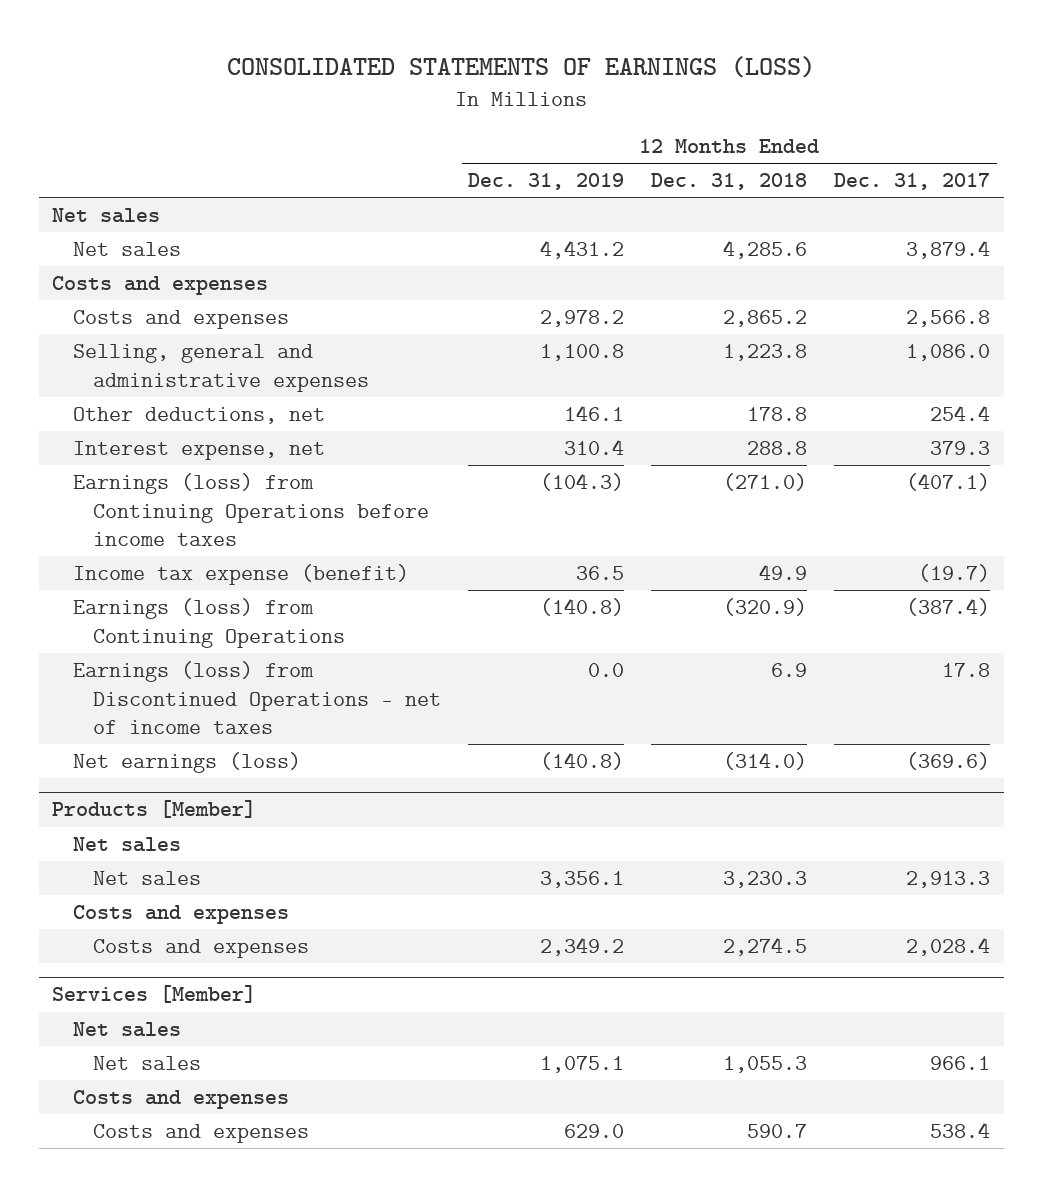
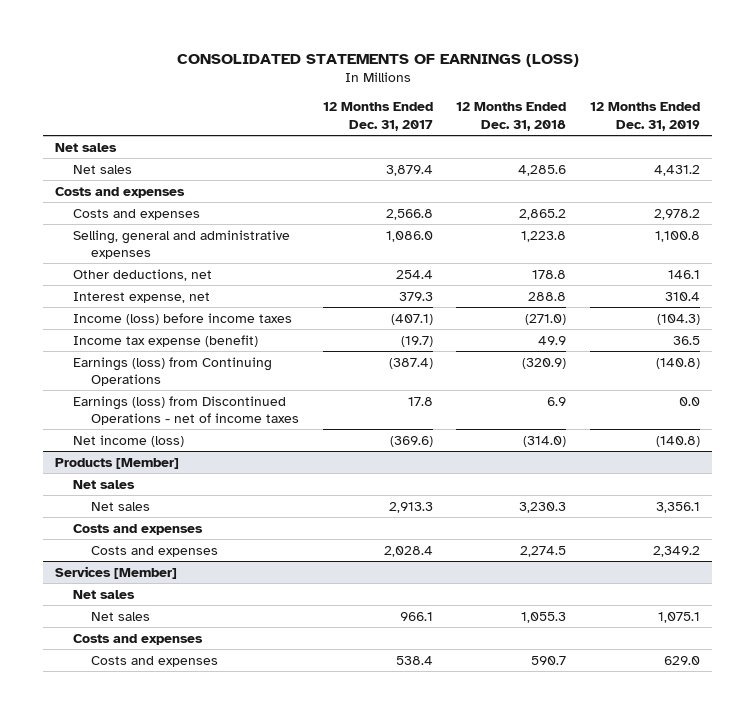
[72,473,430,547] Earnings (loss) from Continuing Operations before income taxes -> [73,312,293,325] Income (loss) before income taxes
[72,752,301,774] Net earnings (loss) -> [73,434,185,447] Net income (loss)

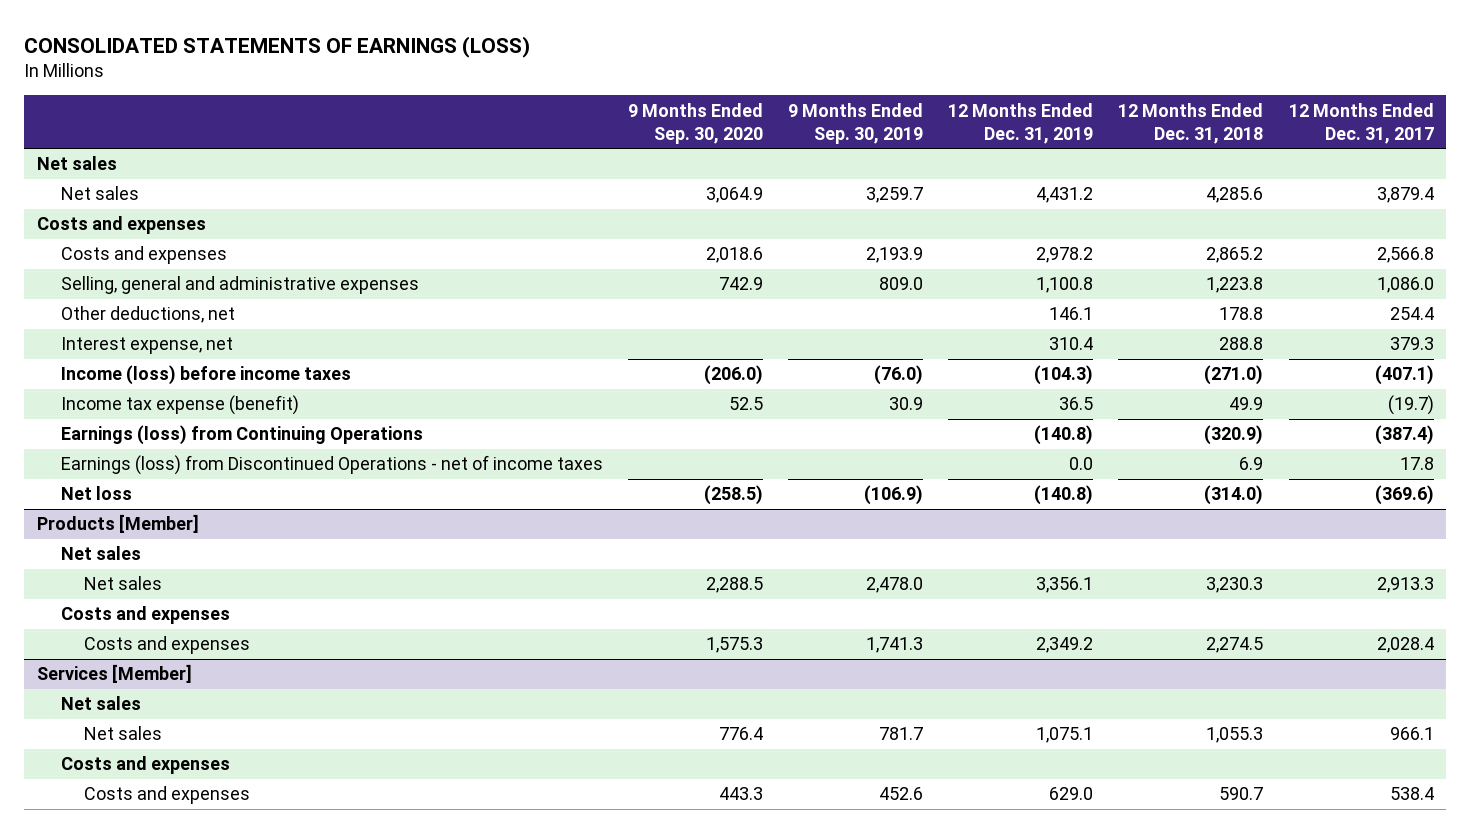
none -> [627,102,763,144] 9 Months Ended Sep. 30, 2020
none -> [788,102,924,144] 9 Months Ended Sep. 30, 2019
[73,434,185,447] Net income (loss) -> [60,486,132,501] Net loss

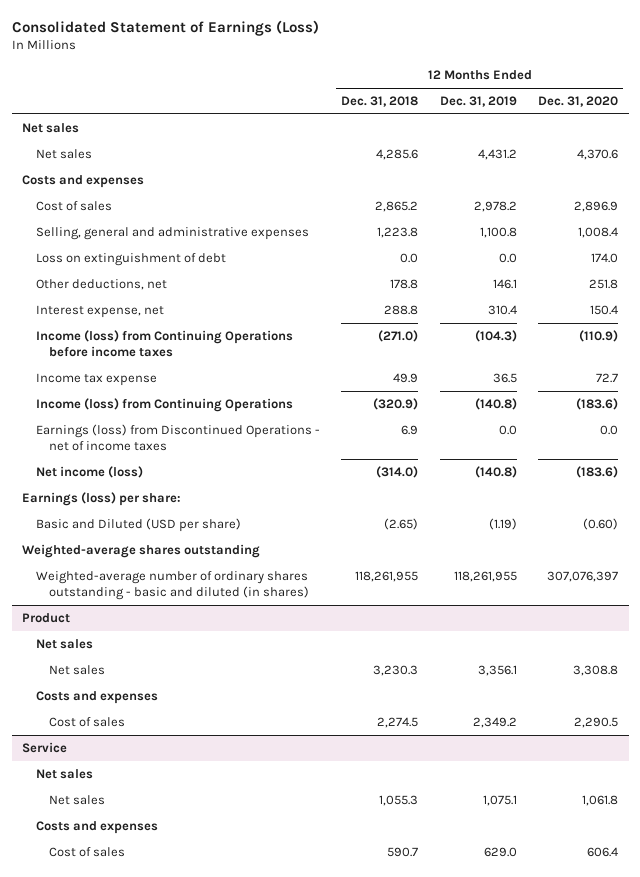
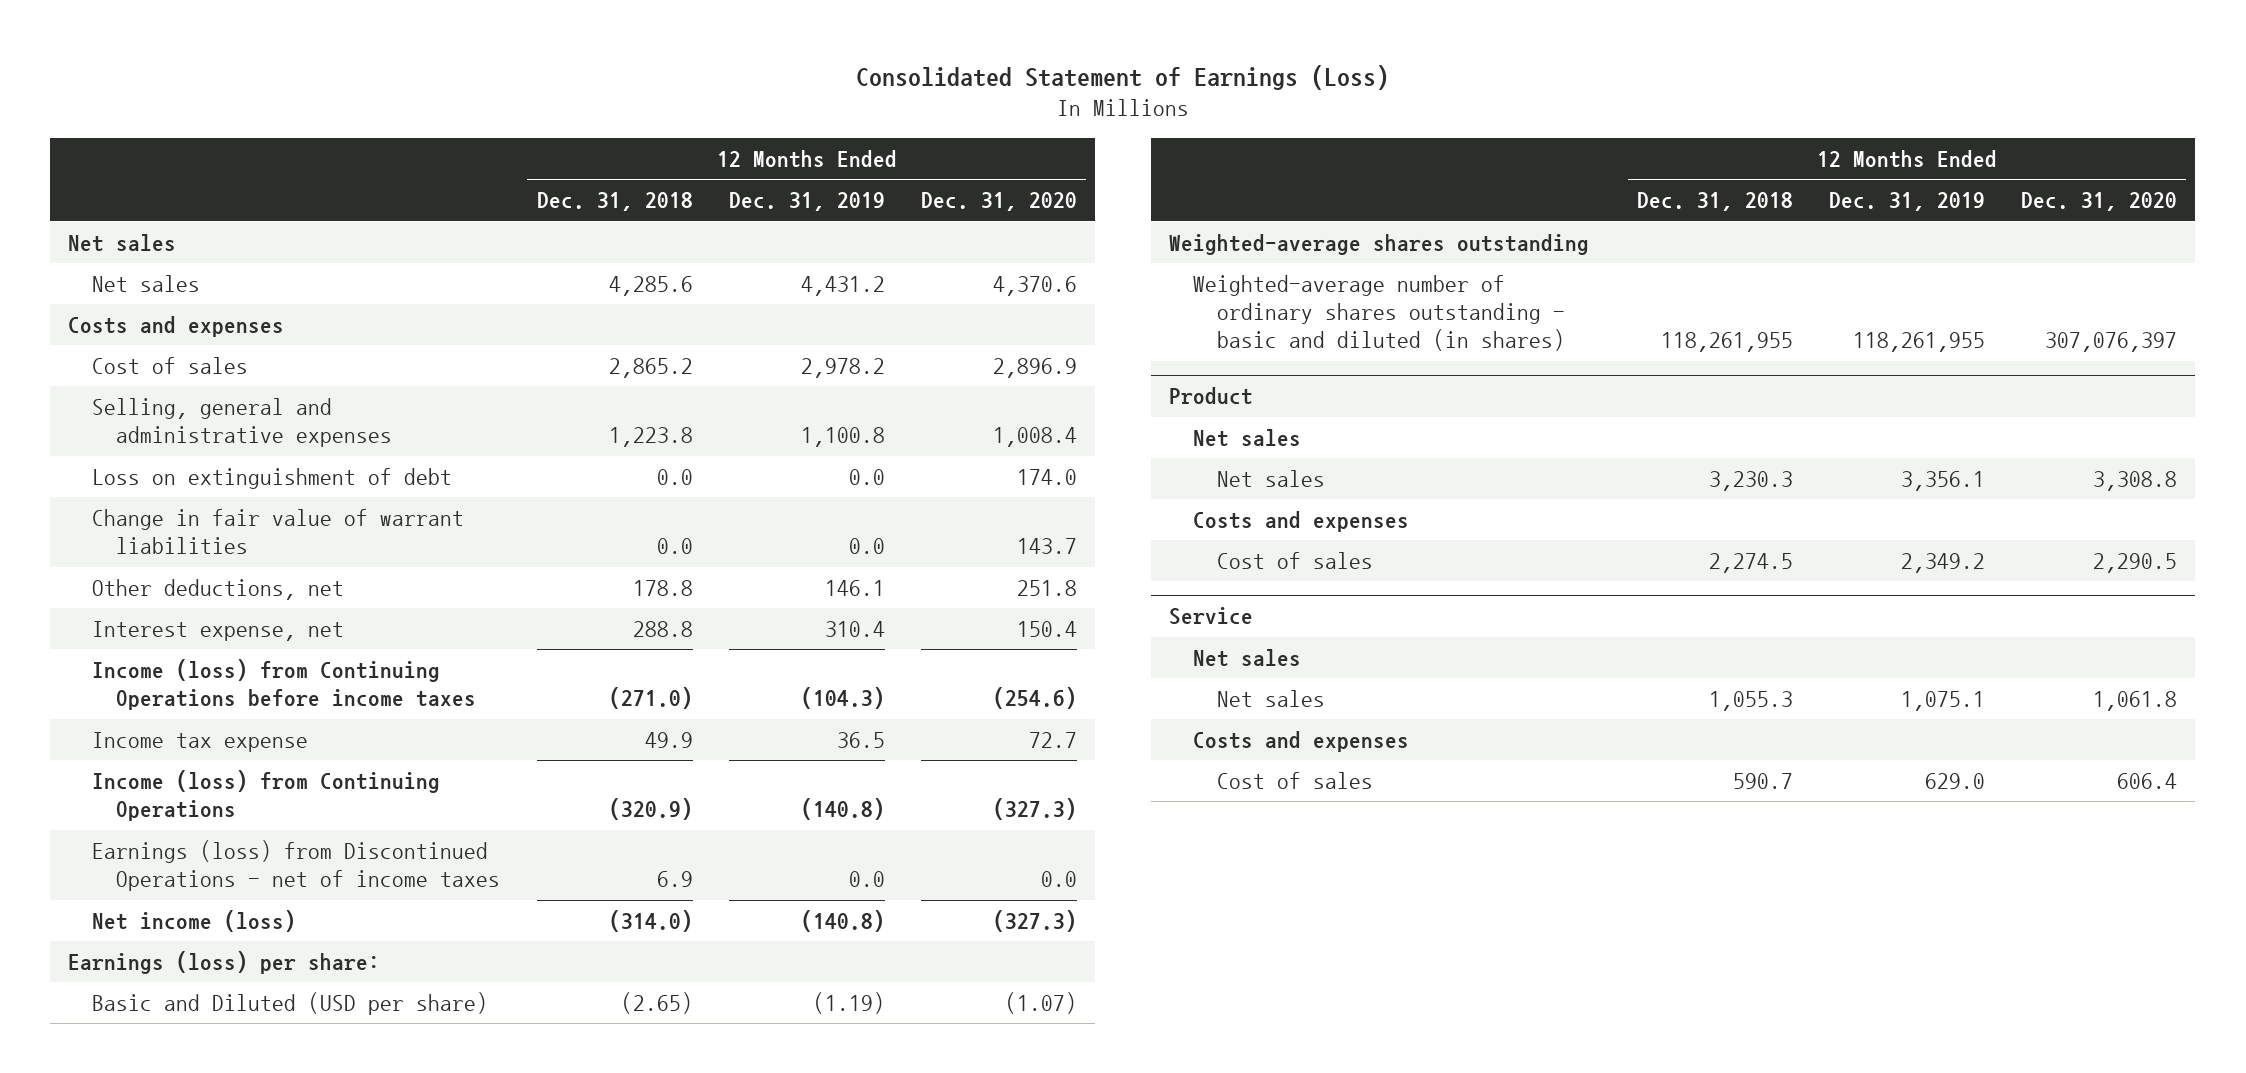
none -> [92,508,465,555] Change in fair value of warrant liabilities
[579,329,619,342] (110.9) -> [992,687,1077,710] (254.6)
[576,397,619,410] (183.6) -> [992,798,1077,821] (327.3)
[576,465,619,478] (183.6) -> [992,909,1077,932] (327.3)
[583,517,619,530] (0.60) -> [1004,991,1077,1014] (1.07)

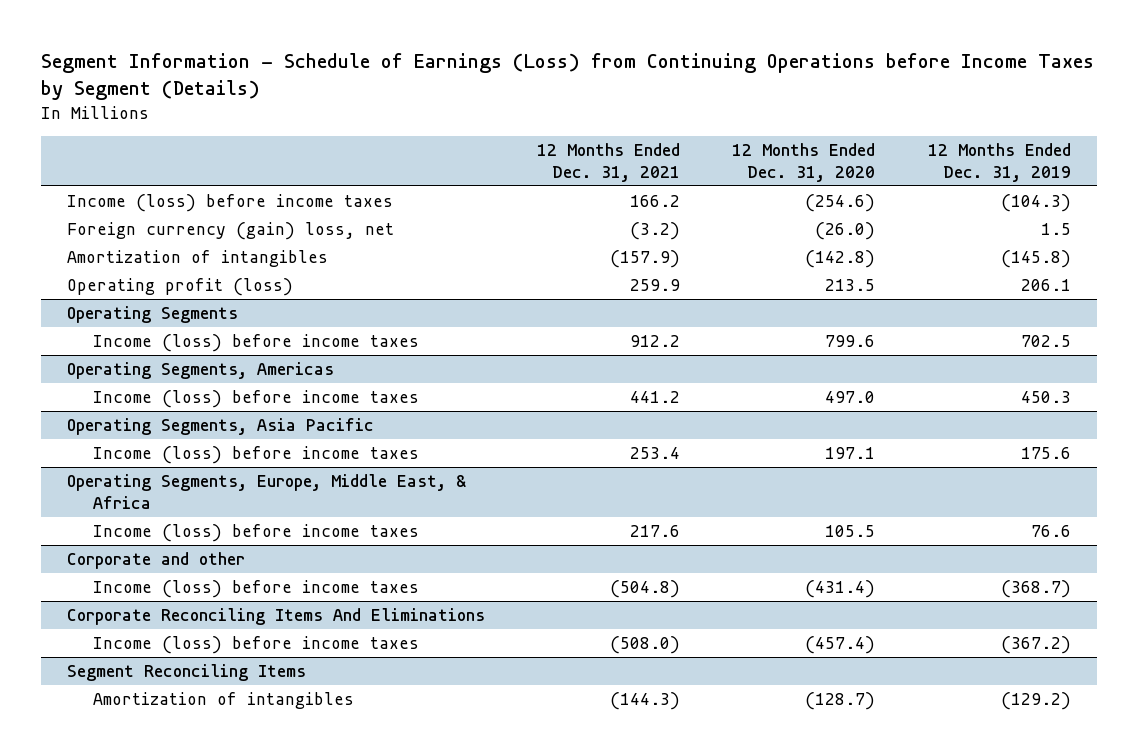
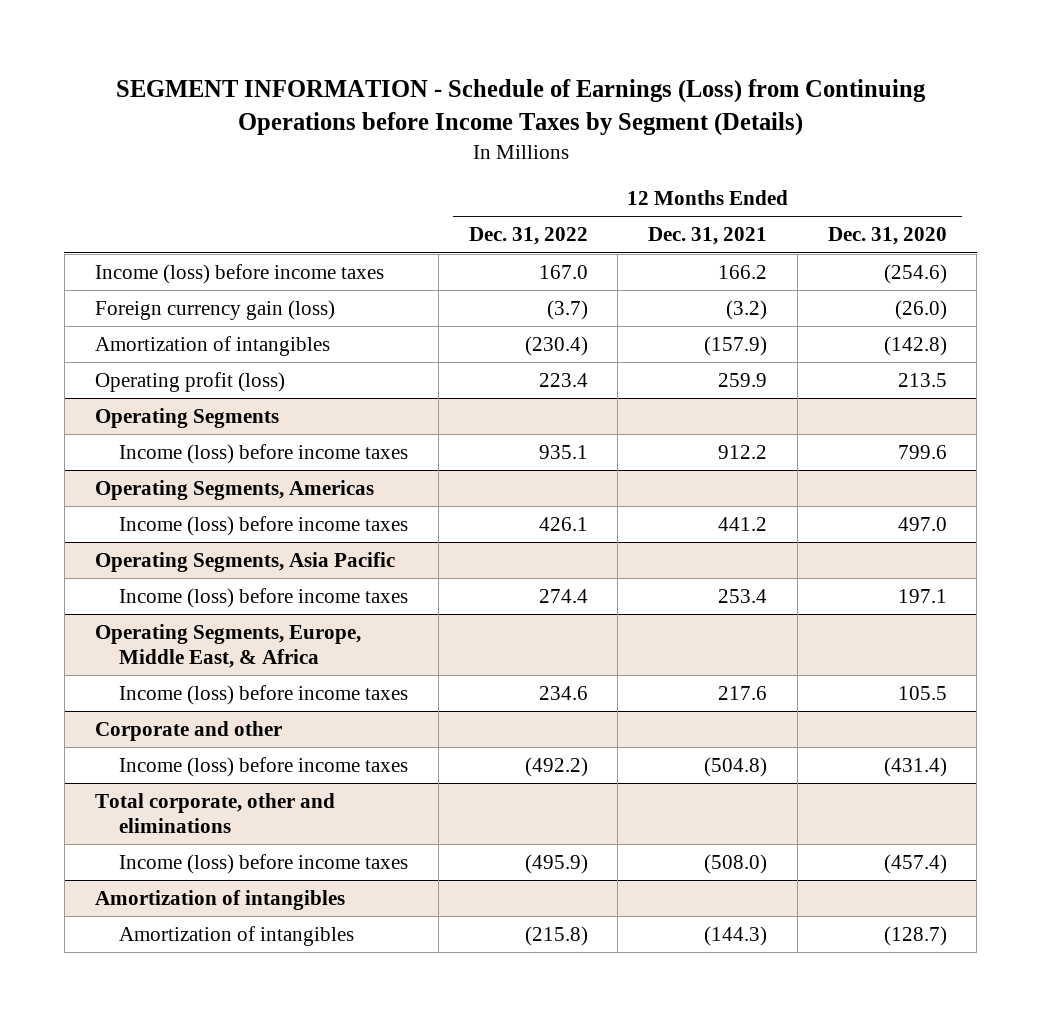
[41,53,1095,101] Segment Information - Schedule of Earnings (Loss) from Continuing Operations before Income Taxes by Segment (Details) -> [115,79,926,137] SEGMENT INFORMATION - Schedule of Earnings (Loss) from Continuing Operations before Income Taxes by Segment (Details)
[927,142,1071,182] 12 Months Ended Dec. 31, 2019 -> none
none -> [468,227,588,246] Dec. 31, 2022
[67,221,395,240] Foreign currency (gain) loss, net -> [94,300,335,321] Foreign currency gain (loss)
[67,607,486,625] Corporate Reconciling Items And Eliminations -> [94,793,335,833] Total corporate, other and eliminations
[67,663,307,681] Segment Reconciling Items -> [94,890,345,911] Amortization of intangibles

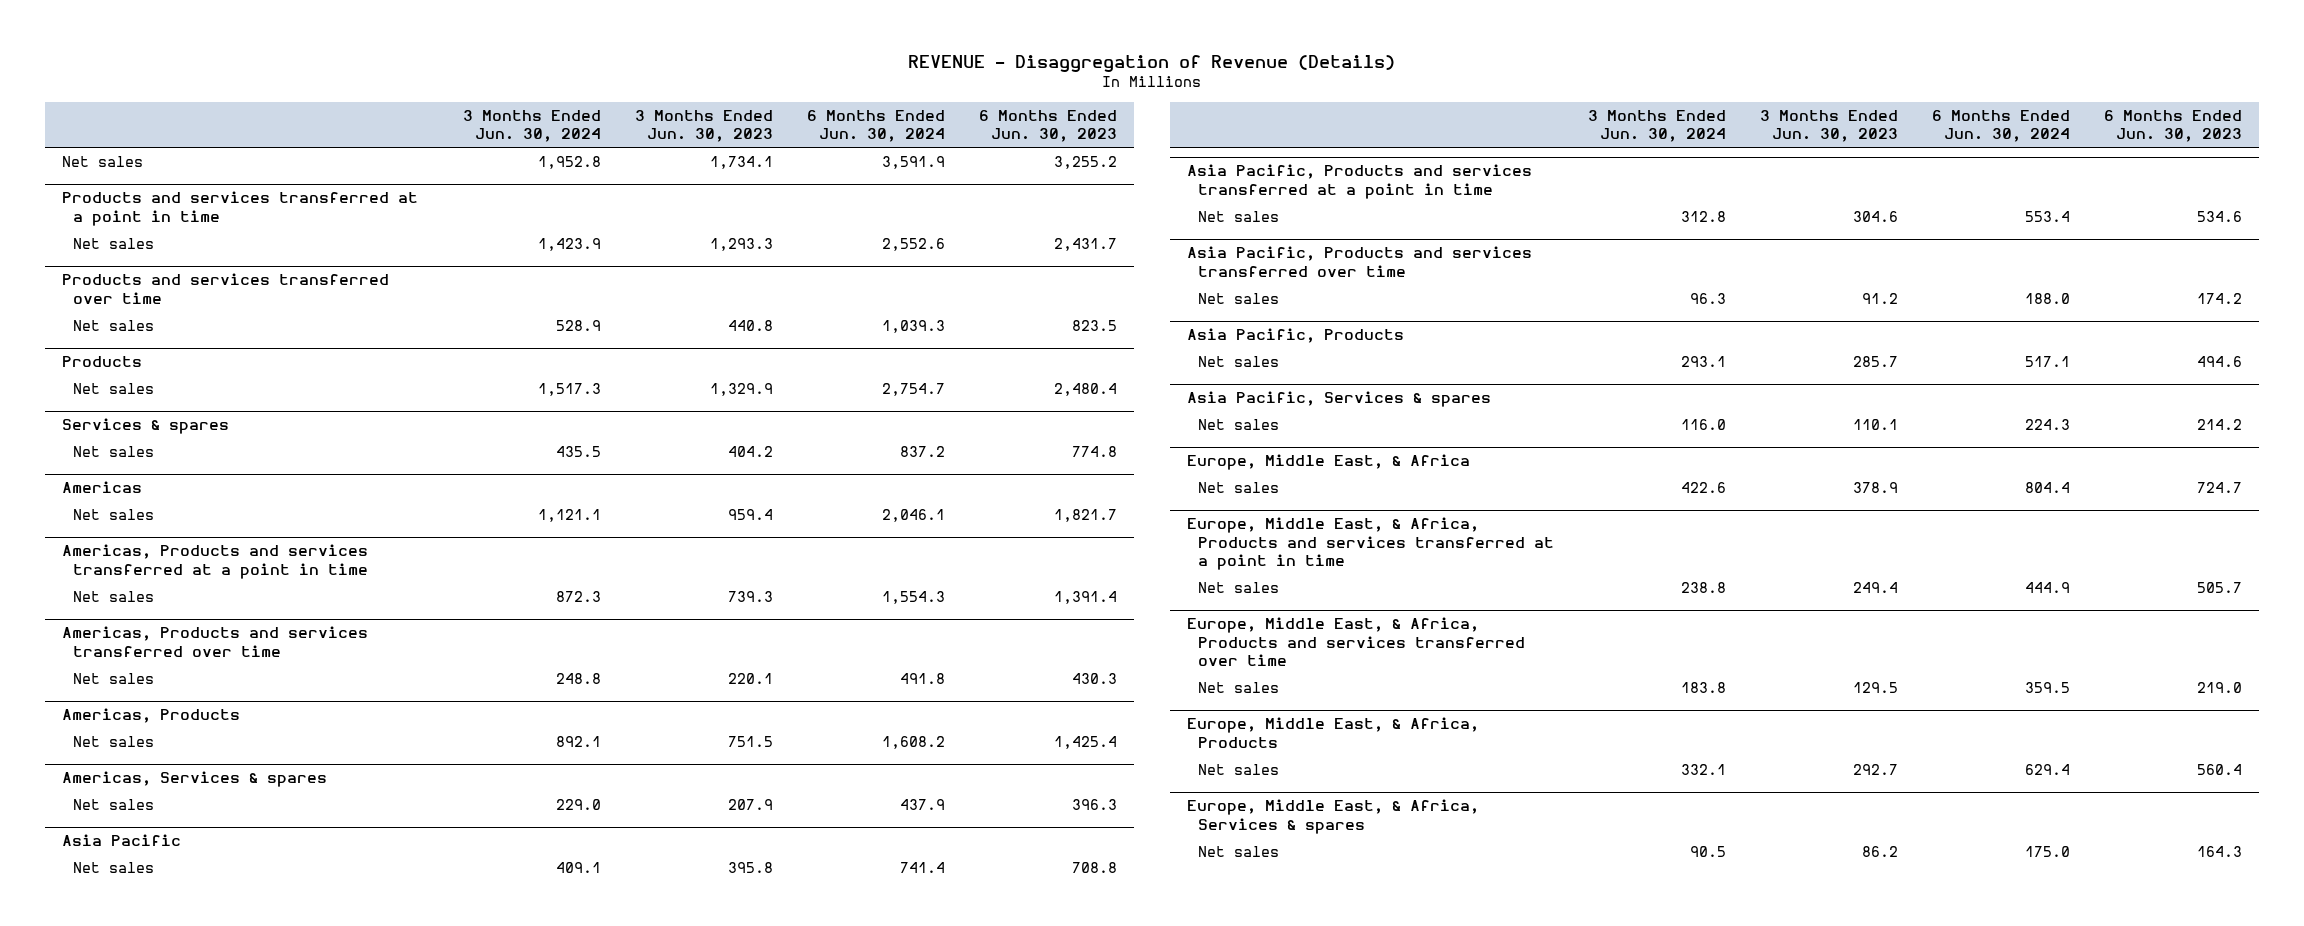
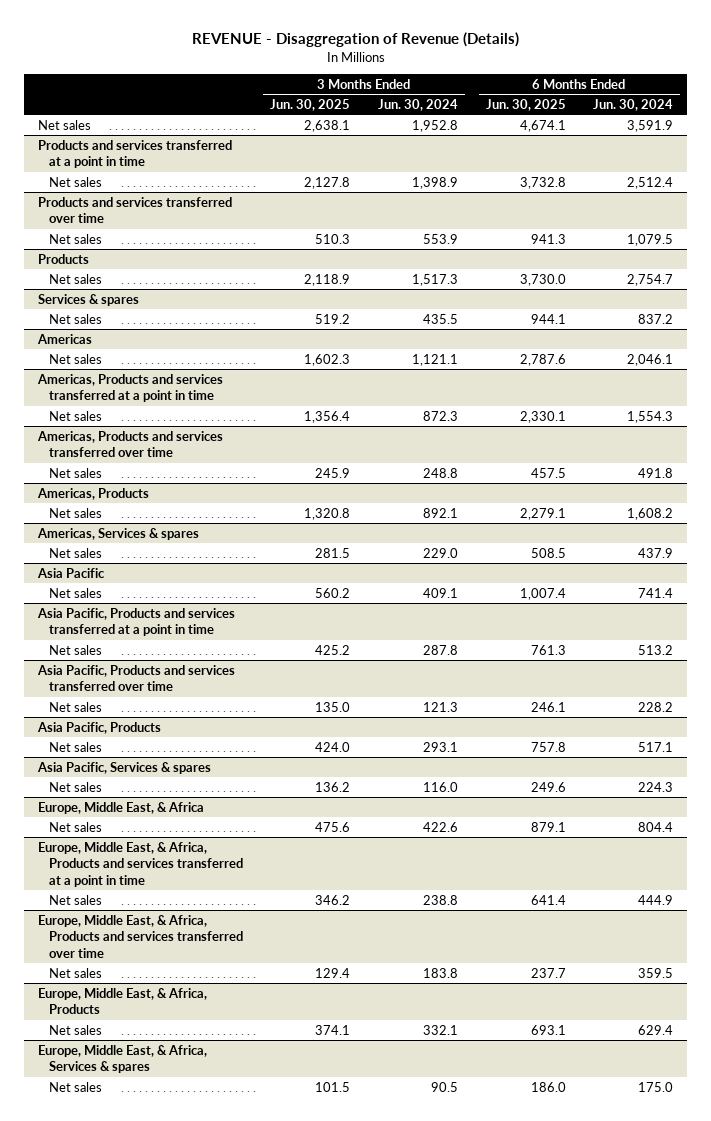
[635,109,774,143] 3 Months Ended Jun. 30, 2023 -> none
[979,109,1118,143] 6 Months Ended Jun. 30, 2023 -> none
none -> [270,98,351,111] Jun. 30, 2025
none -> [485,98,566,111] Jun. 30, 2025
[538,237,602,251] 1,423.9 -> [411,176,458,189] 1,398.9
[882,237,946,251] 2,552.6 -> [627,176,674,189] 2,512.4
[556,319,602,331] 528.9 -> [422,233,458,244] 553.9
[882,319,946,333] 1,039.3 -> [627,233,674,246] 1,079.5
[1681,210,1727,222] 312.8 -> [422,644,458,655] 287.8
[2025,210,2071,222] 553.4 -> [638,644,674,655] 513.2
[1690,292,1727,304] 96.3 -> [422,701,458,712] 121.3
[2025,292,2071,304] 188.0 -> [638,701,674,712] 228.2

